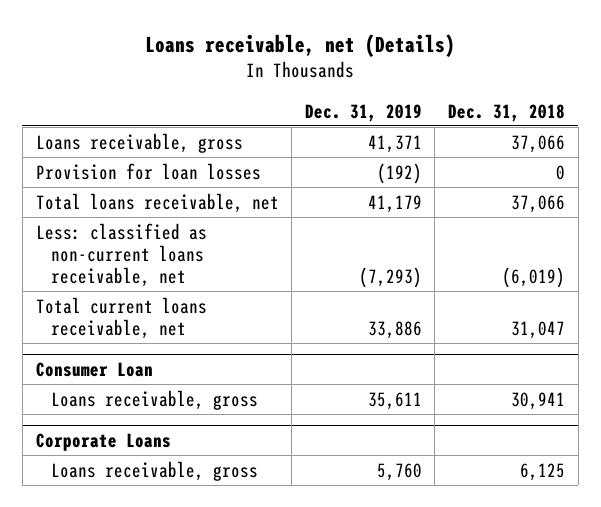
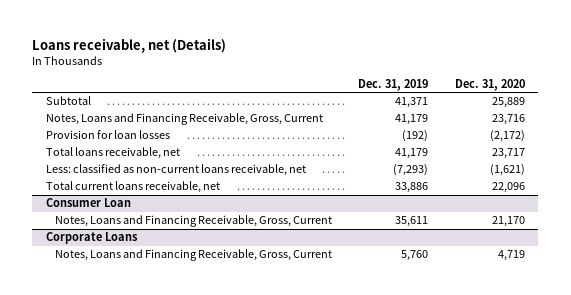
[448,103,566,122] Dec. 31, 2018 -> none
none -> [454,79,525,92] Dec. 31, 2020
none -> [45,96,91,106] Subtotal
[35,132,243,153] Loans receivable, gross -> [45,113,323,126] Notes, Loans and Financing Receivable, Gross, Current
[367,134,422,153] 41,371 -> [395,114,429,126] 41,179
[50,389,258,410] Loans receivable, gross -> [55,215,333,228] Notes, Loans and Financing Receivable, Gross, Current
[50,460,258,481] Loans receivable, gross -> [55,249,333,262] Notes, Loans and Financing Receivable, Gross, Current

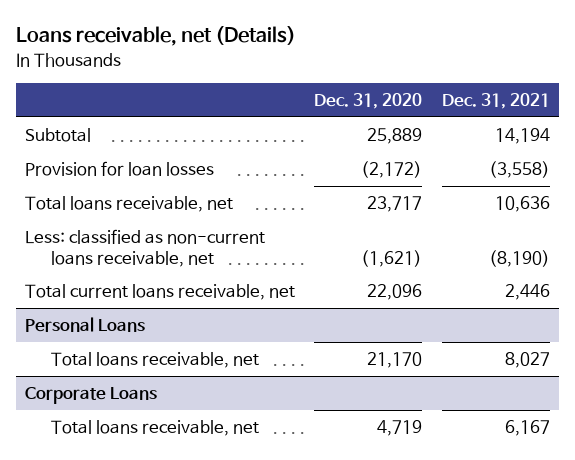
[358,79,429,92] Dec. 31, 2019 -> none
none -> [441,92,550,109] Dec. 31, 2021
[45,113,323,126] Notes, Loans and Financing Receivable, Gross, Current -> none
[45,198,131,208] Consumer Loan -> [25,317,146,333] Personal Loans
[55,215,333,228] Notes, Loans and Financing Receivable, Gross, Current -> [51,352,260,369] Total loans receivable, net
[55,249,333,262] Notes, Loans and Financing Receivable, Gross, Current -> [51,420,260,437] Total loans receivable, net

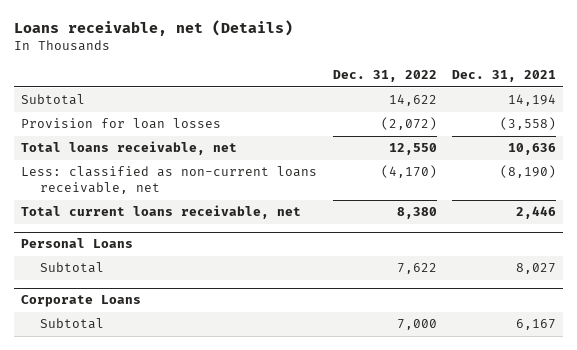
[314,92,423,109] Dec. 31, 2020 -> none
none -> [332,70,437,83] Dec. 31, 2022
[51,352,260,369] Total loans receivable, net -> [40,262,105,274] Subtotal
[51,420,260,437] Total loans receivable, net -> [40,318,105,330] Subtotal

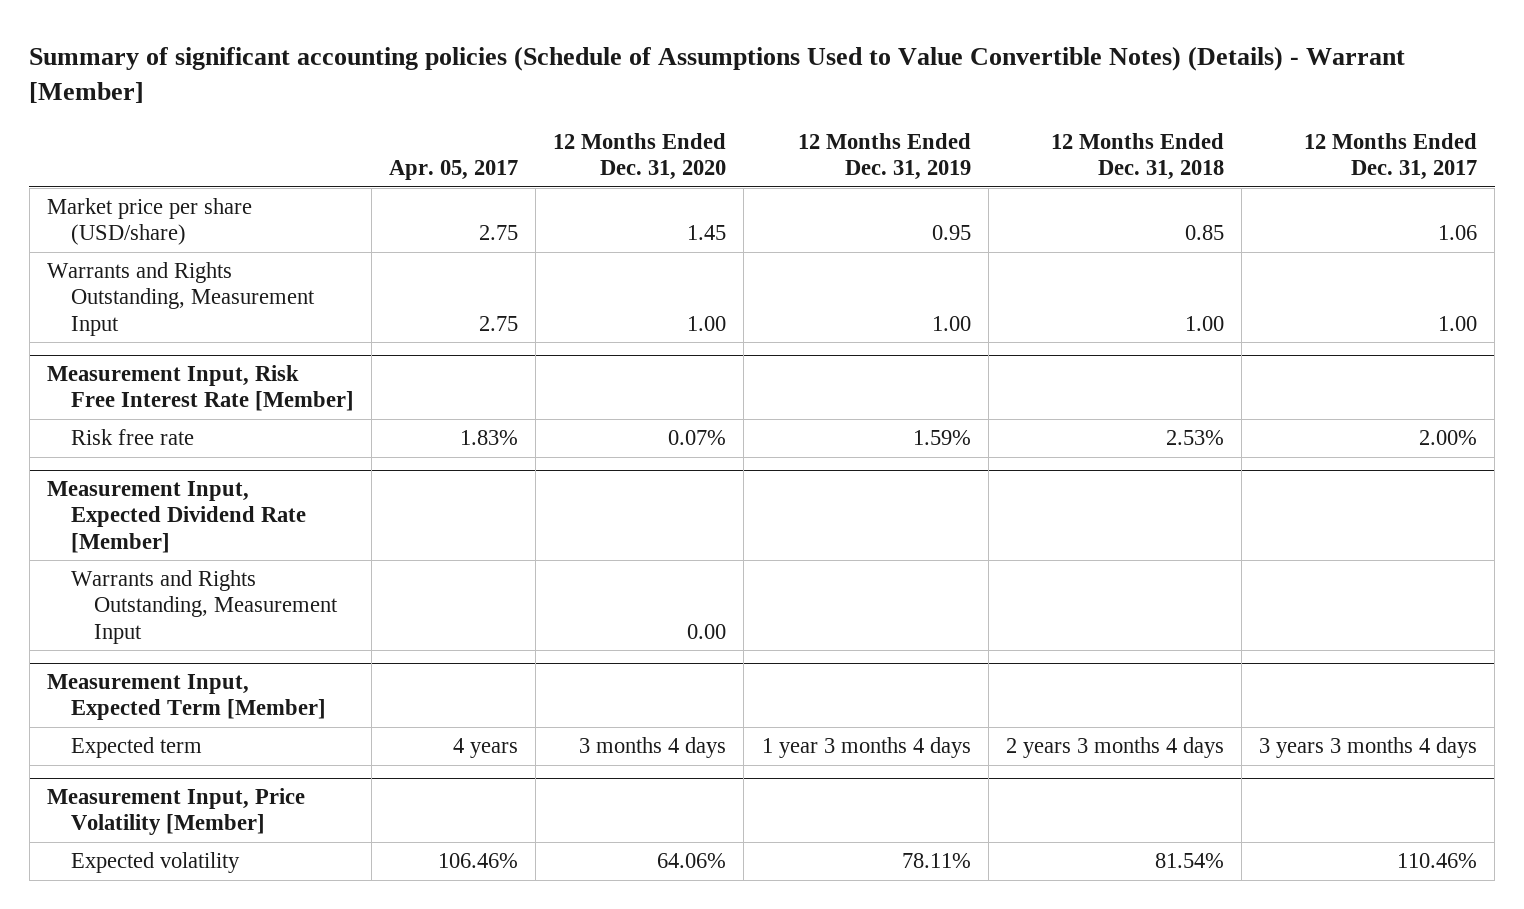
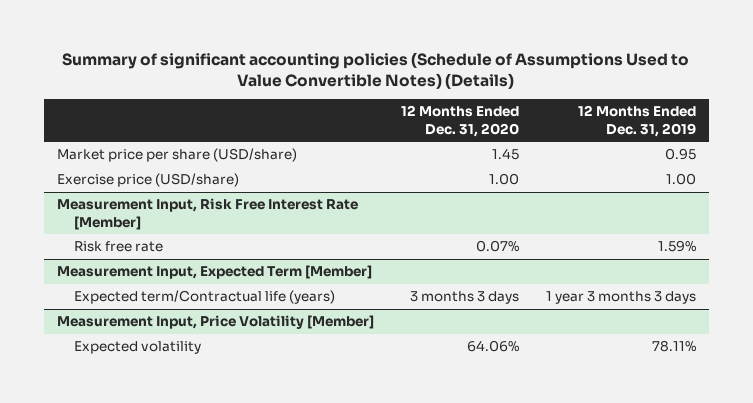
[29,45,1406,103] Summary of significant accounting policies (Schedule of Assumptions Used to Value Convertible Notes) (Details) - Warrant [Member] -> [62,51,690,89] Summary of significant accounting policies (Schedule of Assumptions Used to Value Convertible Notes) (Details)
[388,159,518,180] Apr. 05, 2017 -> none
[1050,132,1224,180] 12 Months Ended Dec. 31, 2018 -> none
[1304,132,1478,180] 12 Months Ended Dec. 31, 2017 -> none
[47,262,315,336] Warrants and Rights Outstanding, Measurement Input -> none
none -> [56,173,239,188] Exercise price (USD/share)
[47,481,306,553] Measurement Input, Expected Dividend Rate [Member] -> none
[70,570,339,644] Warrants and Rights Outstanding, Measurement Input -> none
[70,737,202,759] Expected term -> none
none -> [73,290,335,305] Expected term/Contractual life (years)

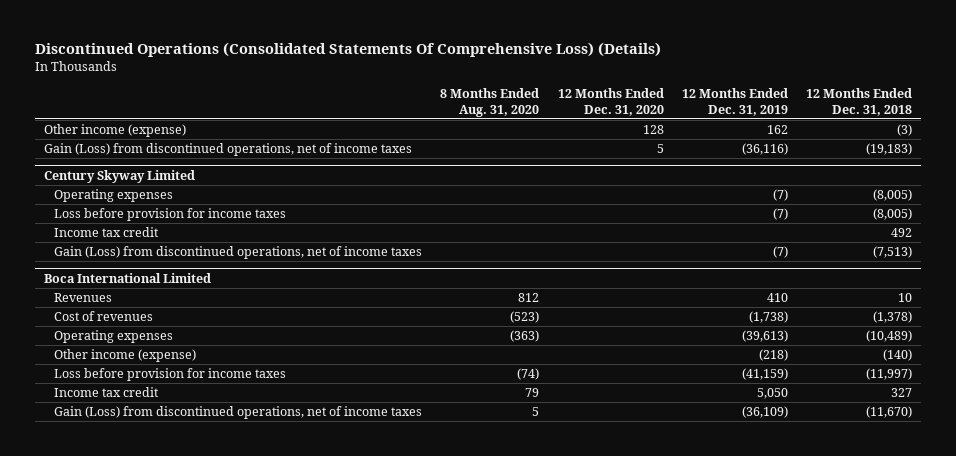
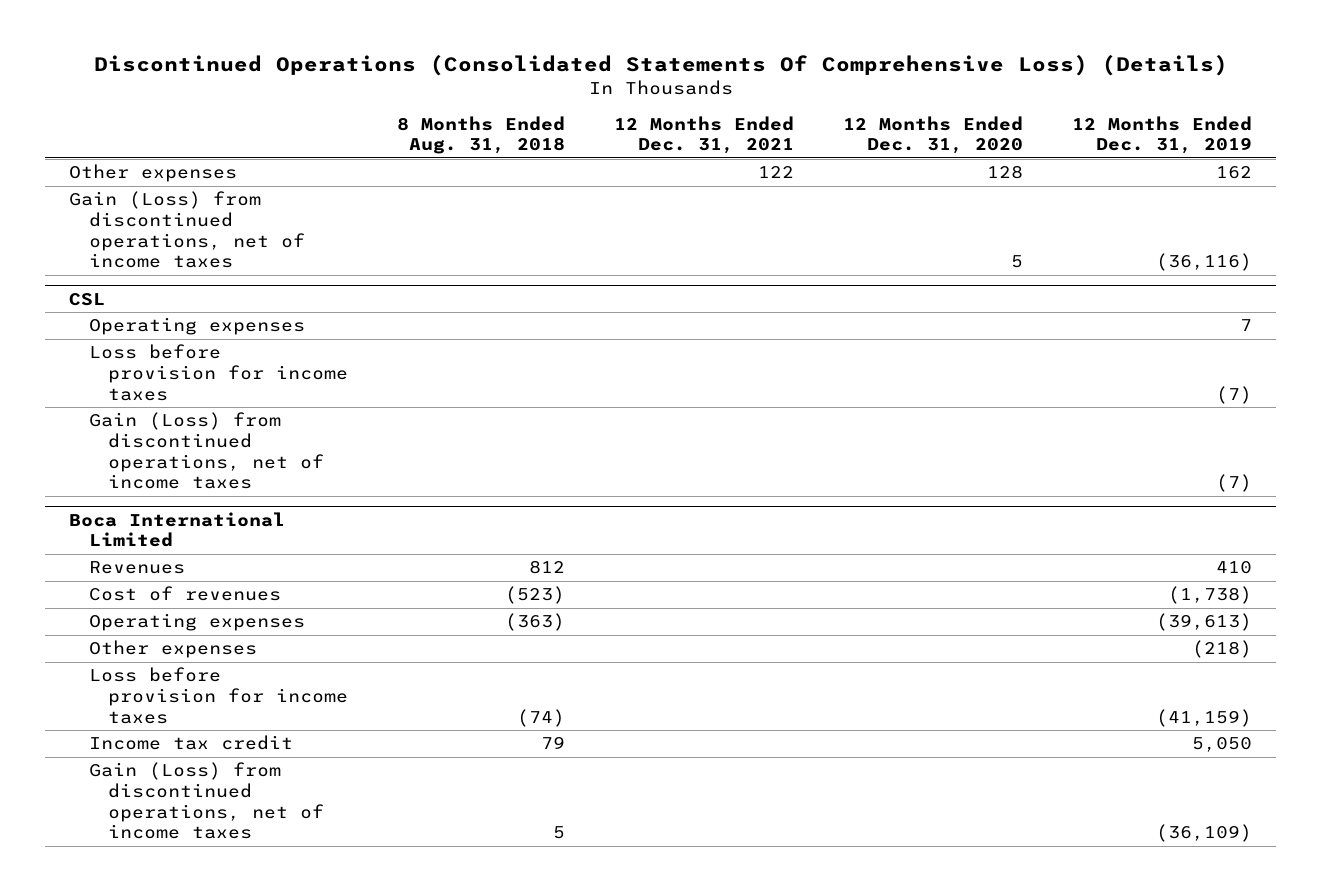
[440,87,540,117] 8 Months Ended Aug. 31, 2020 -> none
[806,87,913,116] 12 Months Ended Dec. 31, 2018 -> none
none -> [396,115,565,155] 8 Months Ended Aug. 31, 2018
none -> [613,115,794,155] 12 Months Ended Dec. 31, 2021
[43,124,186,138] Other income (expense) -> [69,164,238,183] Other expenses
[43,170,195,184] Century Skyway Limited -> none
none -> [69,292,106,306] CSL
[772,189,788,202] (7) -> [1239,319,1252,332] 7
[54,227,160,238] Income tax credit -> none
[54,349,197,363] Other income (expense) -> [88,640,257,659] Other expenses

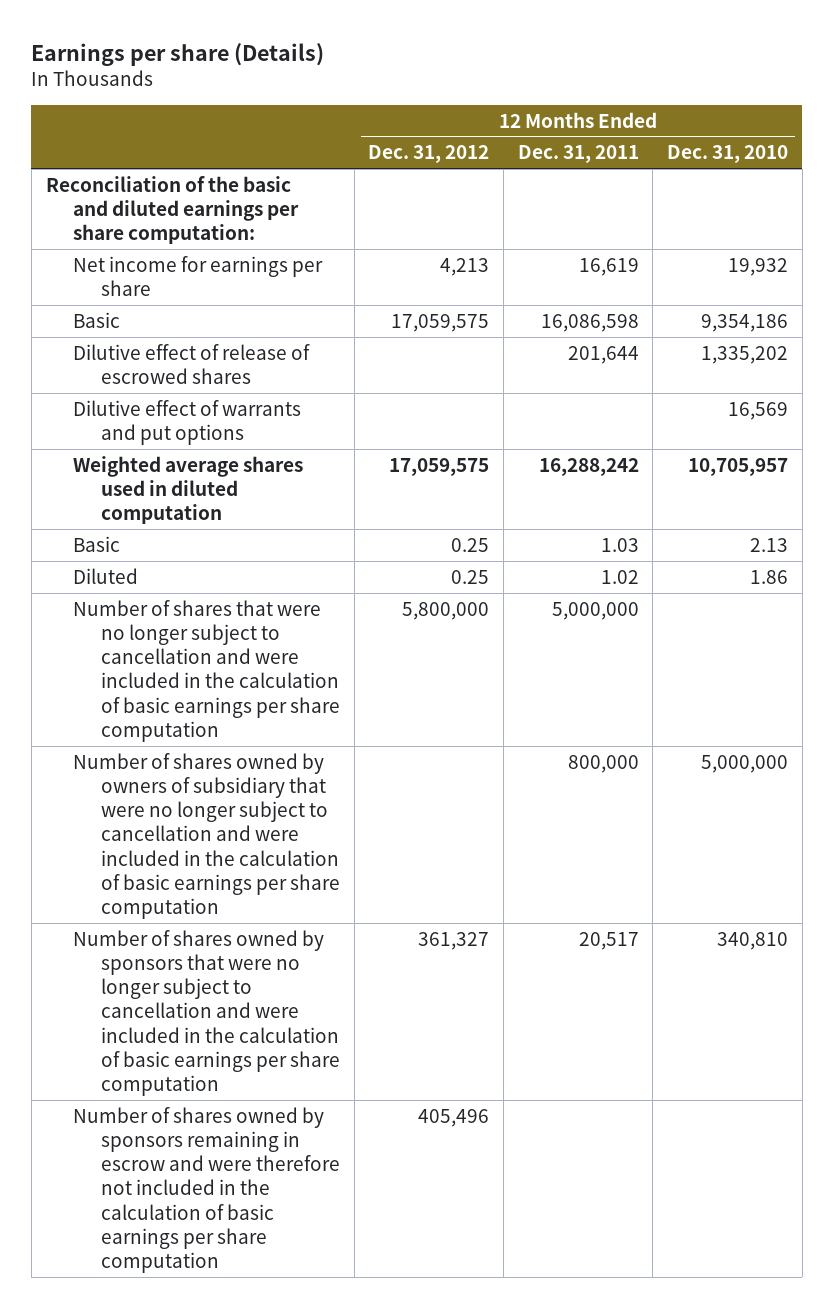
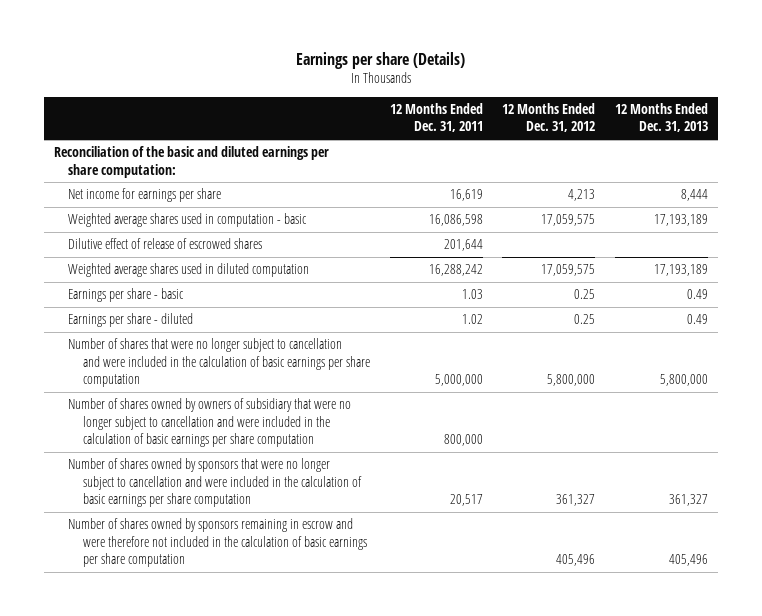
[667,145,789,164] Dec. 31, 2010 -> none
none -> [614,102,708,133] 12 Months Ended Dec. 31, 2013
[73,311,121,328] Basic -> [68,213,308,228] Weighted average shares used in computation - basic
[73,399,302,445] Dilutive effect of warrants and put options -> none
[73,535,121,552] Basic -> [68,288,185,303] Earnings per share - basic
[73,567,139,584] Diluted -> [68,313,194,328] Earnings per share - diluted

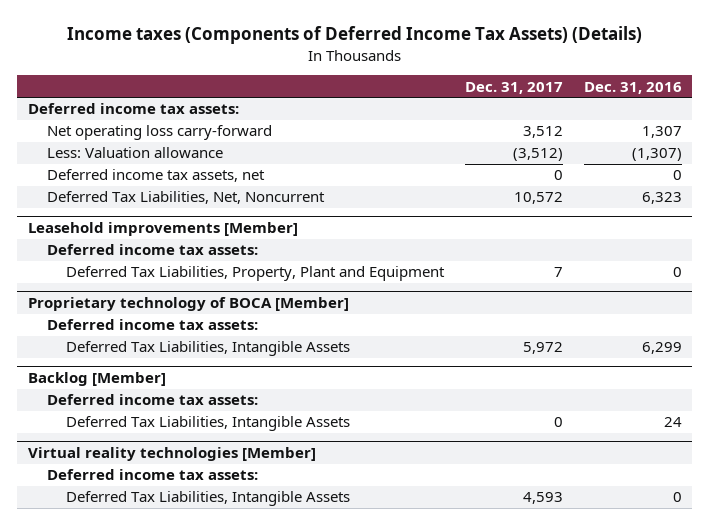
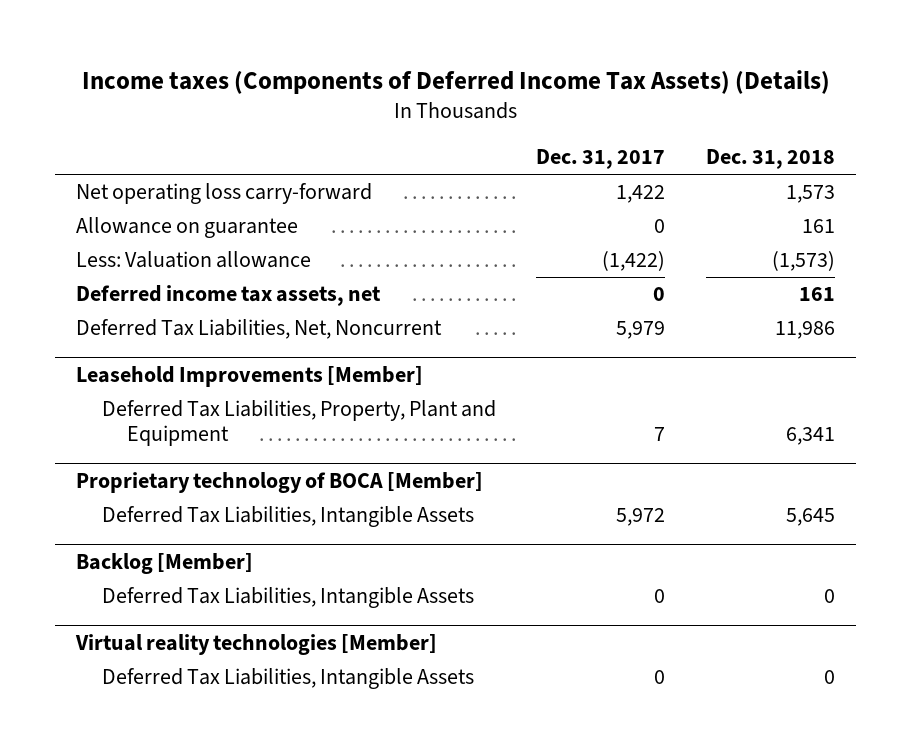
[583,81,682,94] Dec. 31, 2016 -> none
none -> [706,149,836,170] Dec. 31, 2018
[27,103,239,115] Deferred income tax assets: -> none
[522,126,563,139] 3,512 -> [616,185,666,204] 1,422
none -> [75,217,298,239] Allowance on guarantee
[512,148,563,162] (3,512) -> [602,251,666,272] (1,422)
[46,244,258,256] Deferred income tax assets: -> none
[513,192,563,205] 10,572 -> [616,321,666,340] 5,979
[27,222,298,237] Leasehold improvements [Member] -> [75,365,423,387] Leasehold Improvements [Member]
[46,319,258,331] Deferred income tax assets: -> none
[46,394,258,406] Deferred income tax assets: -> none
[46,469,258,481] Deferred income tax assets: -> none
[522,492,563,505] 4,593 -> [654,670,666,685] 0

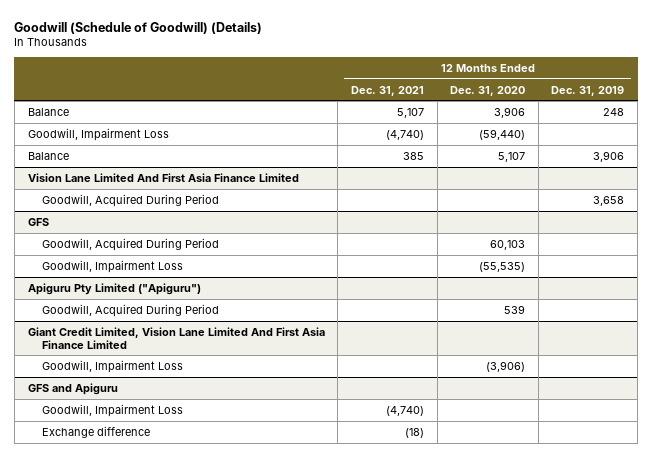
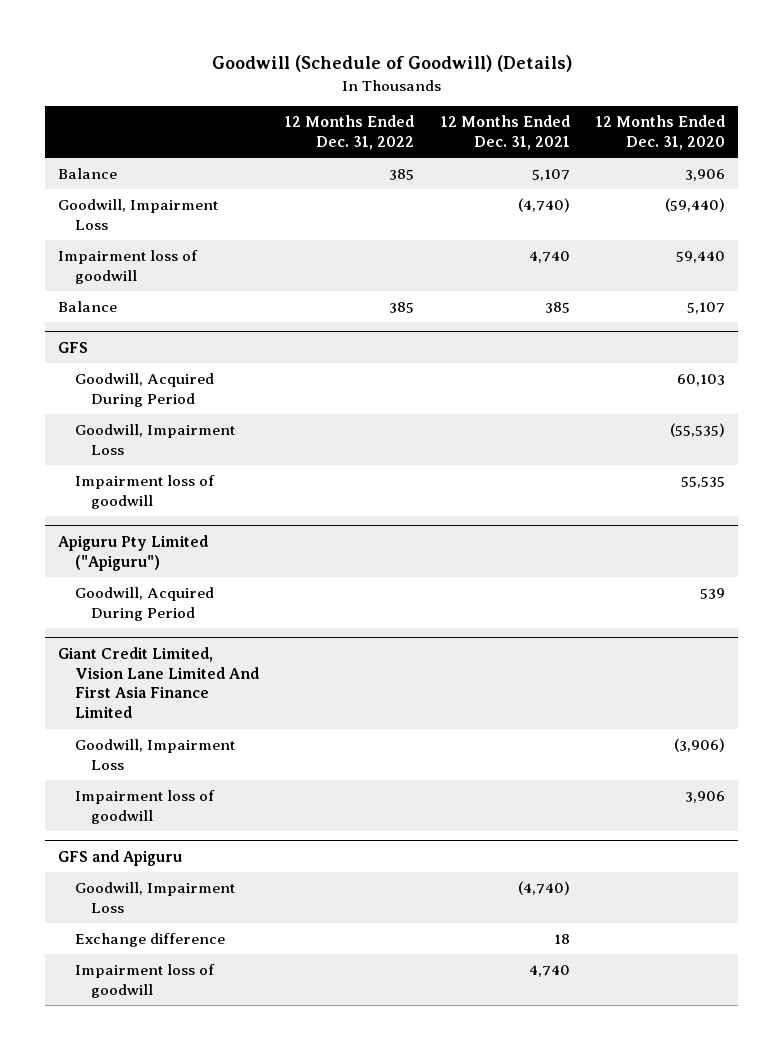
[551,85,625,96] Dec. 31, 2019 -> none
none -> [285,115,415,151] 12 Months Ended Dec. 31, 2022
none -> [58,250,199,284] Impairment loss of goodwill
[27,172,299,182] Vision Lane Limited And First Asia Finance Limited -> none
[42,193,220,207] Goodwill, Acquired During Period -> none
none -> [74,475,215,509] Impairment loss of goodwill
none -> [74,790,215,824] Impairment loss of goodwill
[404,427,424,438] (18) -> [553,934,570,945] 18
none -> [74,964,215,998] Impairment loss of goodwill

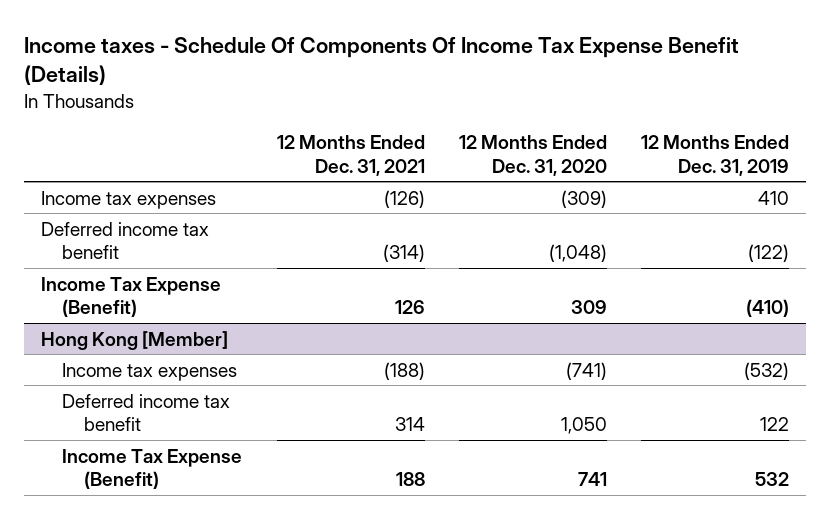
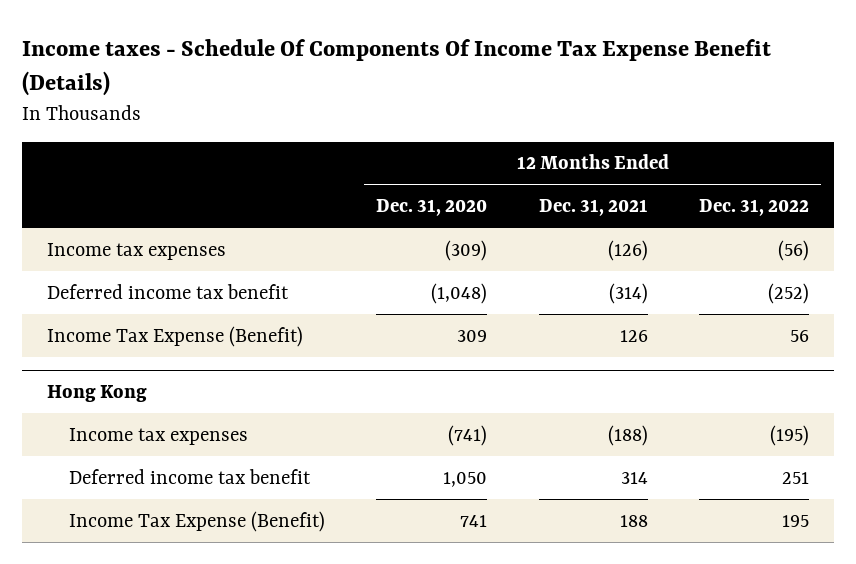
[641,135,790,176] 12 Months Ended Dec. 31, 2019 -> none
none -> [698,199,809,217] Dec. 31, 2022
[40,330,228,350] Hong Kong [Member] -> [47,384,148,402] Hong Kong

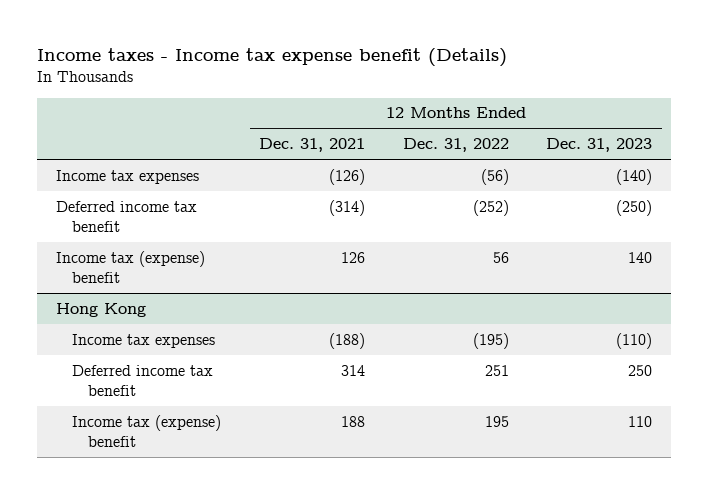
[21,39,771,97] Income taxes - Schedule Of Components Of Income Tax Expense Benefit (Details) -> [37,48,508,68] Income taxes - Income tax expense benefit (Details)
[376,199,488,217] Dec. 31, 2020 -> none
none -> [546,138,653,153] Dec. 31, 2023
[47,325,304,347] Income Tax Expense (Benefit) -> [56,250,206,283] Income tax (expense) benefit
[69,510,326,532] Income Tax Expense (Benefit) -> [72,414,222,447] Income tax (expense) benefit

